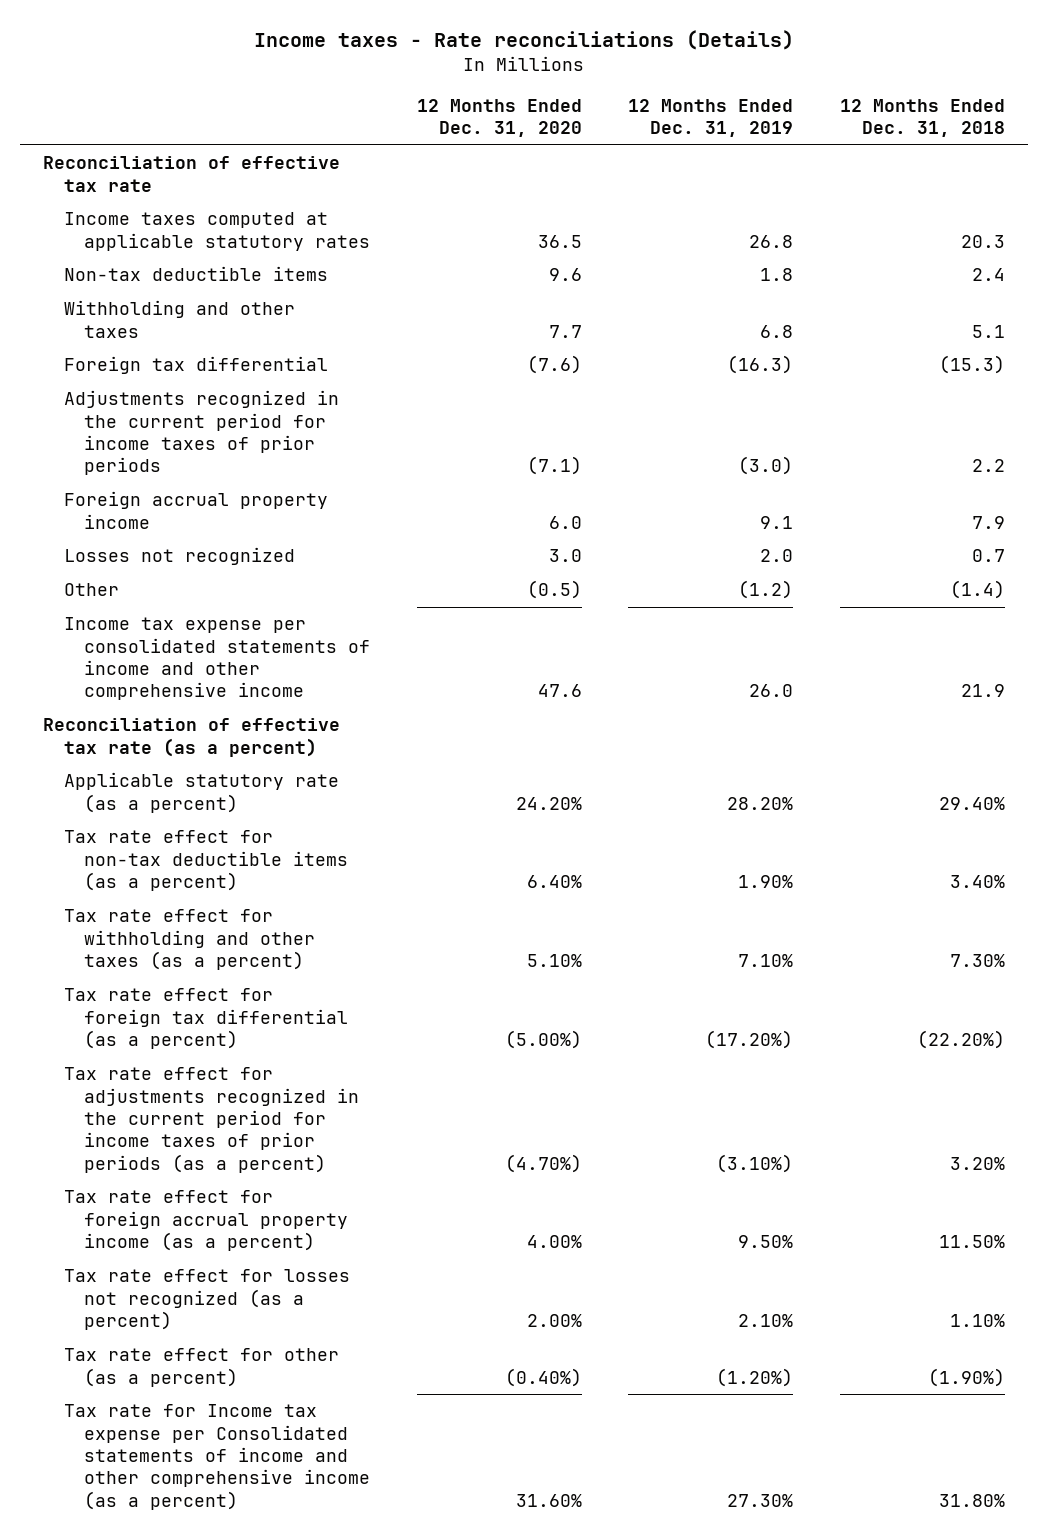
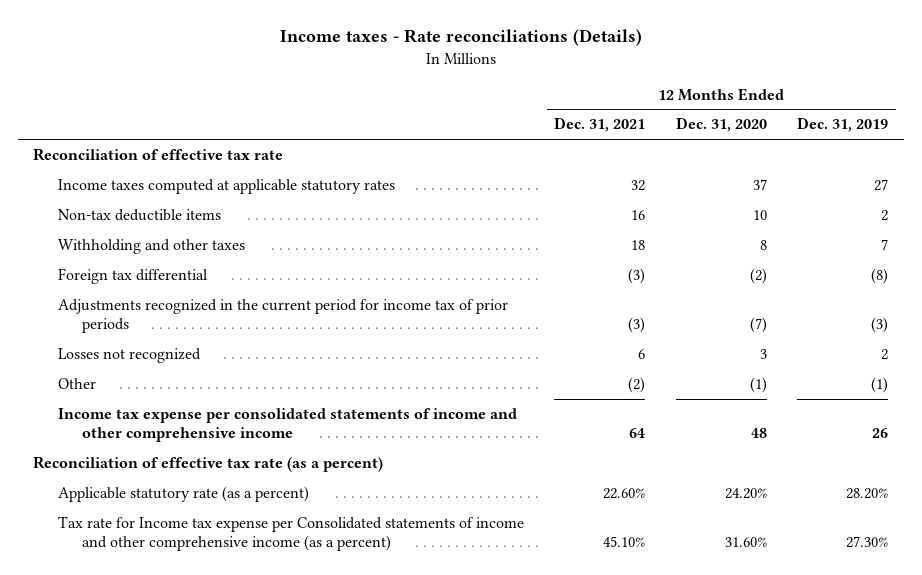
[839,98,1005,138] 12 Months Ended Dec. 31, 2018 -> none
none -> [554,117,646,133] Dec. 31, 2021
[63,491,328,529] Foreign accrual property income -> none
[537,234,582,248] 36.5 -> [752,179,767,191] 37
[749,234,794,248] 26.8 -> [874,179,889,192] 27
[548,268,582,282] 9.6 -> [752,210,767,221] 10
[760,268,794,282] 1.8 -> [881,210,889,222] 2
[548,324,582,338] 7.7 -> [759,240,767,251] 8
[760,324,794,338] 6.8 -> [881,239,889,251] 7
[526,355,582,375] (7.6) -> [749,268,767,285] (2)
[727,355,794,375] (16.3) -> [871,268,889,285] (8)
[63,390,339,476] Adjustments recognized in the current period for income taxes of prior periods -> [57,299,508,333] Adjustments recognized in the current period for income tax of prior periods
[526,456,582,476] (7.1) -> [749,316,767,333] (7)
[738,456,794,476] (3.0) -> [871,316,889,333] (3)
[548,549,582,563] 3.0 -> [759,349,767,360] 3
[760,549,794,563] 2.0 -> [881,349,889,361] 2
[526,580,582,600] (0.5) -> [749,377,767,394] (1)
[738,580,794,600] (1.2) -> [871,377,889,394] (1)
[537,684,582,698] 47.6 -> [750,427,767,438] 48
[749,684,794,698] 26.0 -> [872,427,889,438] 26
[63,830,349,892] Tax rate effect for non-tax deductible items (as a percent) -> none
[63,909,316,971] Tax rate effect for withholding and other taxes (as a percent) -> none
[63,988,349,1050] Tax rate effect for foreign tax differential (as a percent) -> none
[63,1067,360,1173] Tax rate effect for adjustments recognized in the current period for income taxes of prior periods (as a percent) -> none
[63,1190,349,1252] Tax rate effect for foreign accrual property income (as a percent) -> none
[63,1269,350,1331] Tax rate effect for losses not recognized (as a percent) -> none
[63,1348,339,1387] Tax rate effect for other (as a percent) -> none

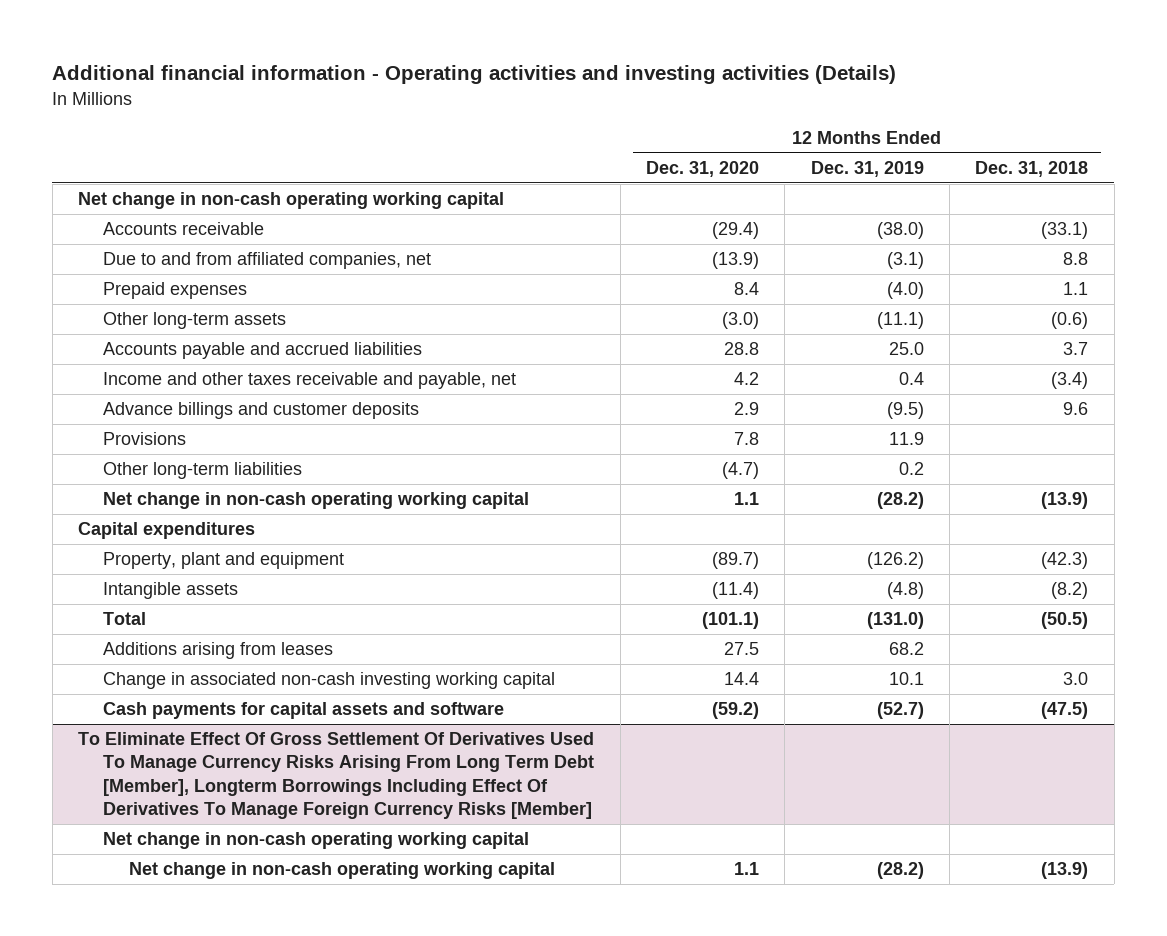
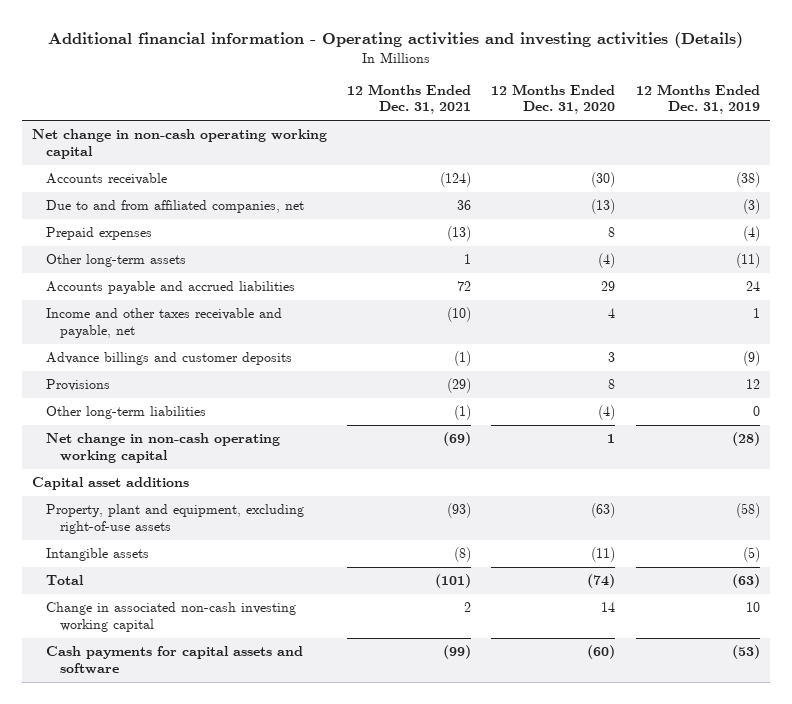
[975,160,1089,177] Dec. 31, 2018 -> none
none -> [347,83,472,115] 12 Months Ended Dec. 31, 2021
[103,642,334,660] Additions arising from leases -> none
[78,732,595,819] To Eliminate Effect Of Gross Settlement Of Derivatives Used To Manage Currency Risks Arising From Long Term Debt [Member], Longterm Borrowings Including Effect Of Derivatives To Manage Foreign Currency Risks [Member] -> none
[103,832,530,850] Net change in non-cash operating working capital -> none
[128,862,555,880] Net change in non-cash operating working capital -> none
[712,222,760,240] (29.4) -> [591,172,616,188] (30)
[876,222,924,240] (38.0) -> [735,172,760,188] (38)
[712,252,760,270] (13.9) -> [591,199,616,215] (13)
[886,252,924,270] (3.1) -> [742,199,760,215] (3)
[734,282,760,296] 8.4 -> [608,227,616,238] 8
[886,282,924,300] (4.0) -> [742,226,760,242] (4)
[722,312,760,330] (3.0) -> [598,253,616,269] (4)
[876,312,924,330] (11.1) -> [735,253,760,269] (11)
[724,342,760,356] 28.8 -> [601,281,616,292] 29
[888,342,924,356] 25.0 -> [745,281,760,292] 24
[734,372,760,386] 4.2 -> [608,308,616,319] 4
[898,372,924,386] 0.4 -> [752,308,760,319] 1
[734,402,760,416] 2.9 -> [608,352,616,363] 3
[886,402,924,420] (9.5) -> [742,351,760,367] (9)
[734,432,760,446] 7.8 -> [608,379,616,390] 8
[888,432,924,446] 11.9 -> [745,379,760,390] 12
[722,462,760,480] (4.7) -> [598,405,616,421] (4)
[898,462,924,476] 0.2 -> [752,406,760,417] 0
[734,492,760,506] 1.1 -> [607,434,616,444] 1
[876,492,924,510] (28.2) -> [731,432,760,447] (28)
[78,522,256,540] Capital expenditures -> [31,477,189,491] Capital asset additions
[103,552,345,570] Property, plant and equipment -> [46,504,305,534] Property, plant and equipment, excluding right-of-use assets
[712,552,760,570] (89.7) -> [591,503,616,519] (63)
[866,552,924,570] (126.2) -> [735,503,760,519] (58)
[712,582,760,600] (11.4) -> [591,547,616,563] (11)
[886,582,924,600] (4.8) -> [742,547,760,563] (5)
[702,612,760,630] (101.1) -> [587,574,616,589] (74)
[866,612,924,630] (131.0) -> [731,574,760,589] (63)
[724,672,760,686] 14.4 -> [601,602,616,613] 14
[888,672,924,686] 10.1 -> [745,602,760,613] 10
[712,702,760,720] (59.2) -> [587,645,616,660] (60)
[876,702,924,720] (52.7) -> [731,645,760,660] (53)

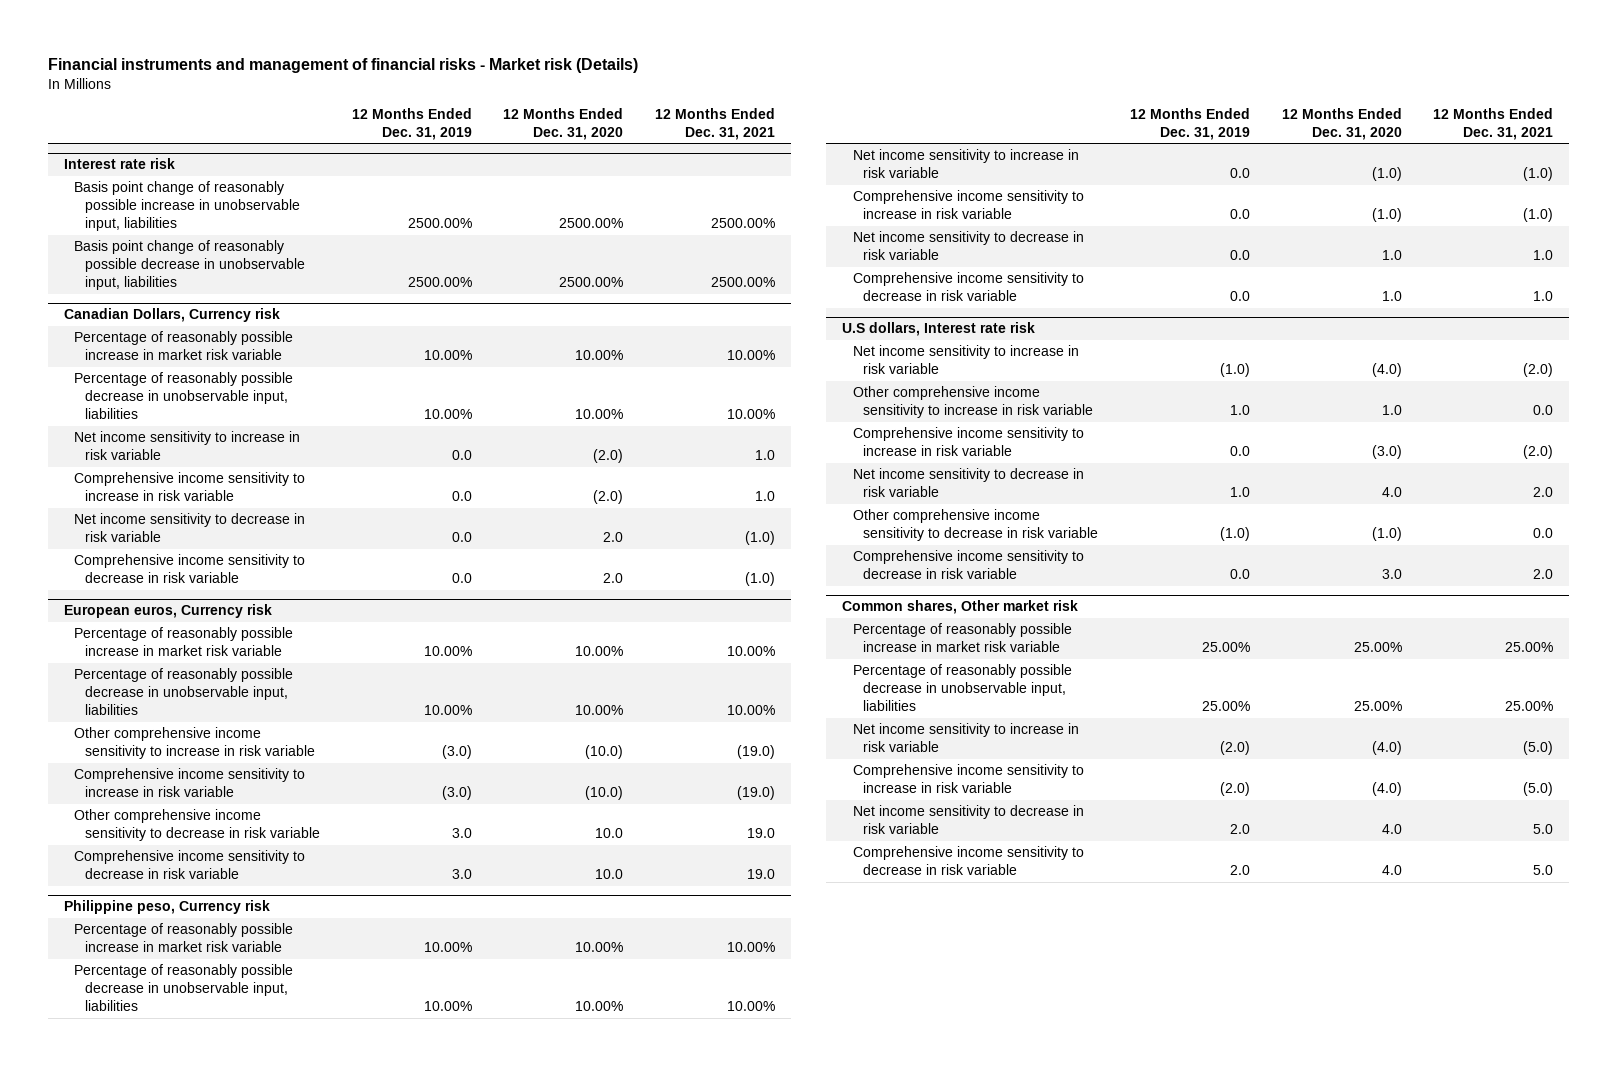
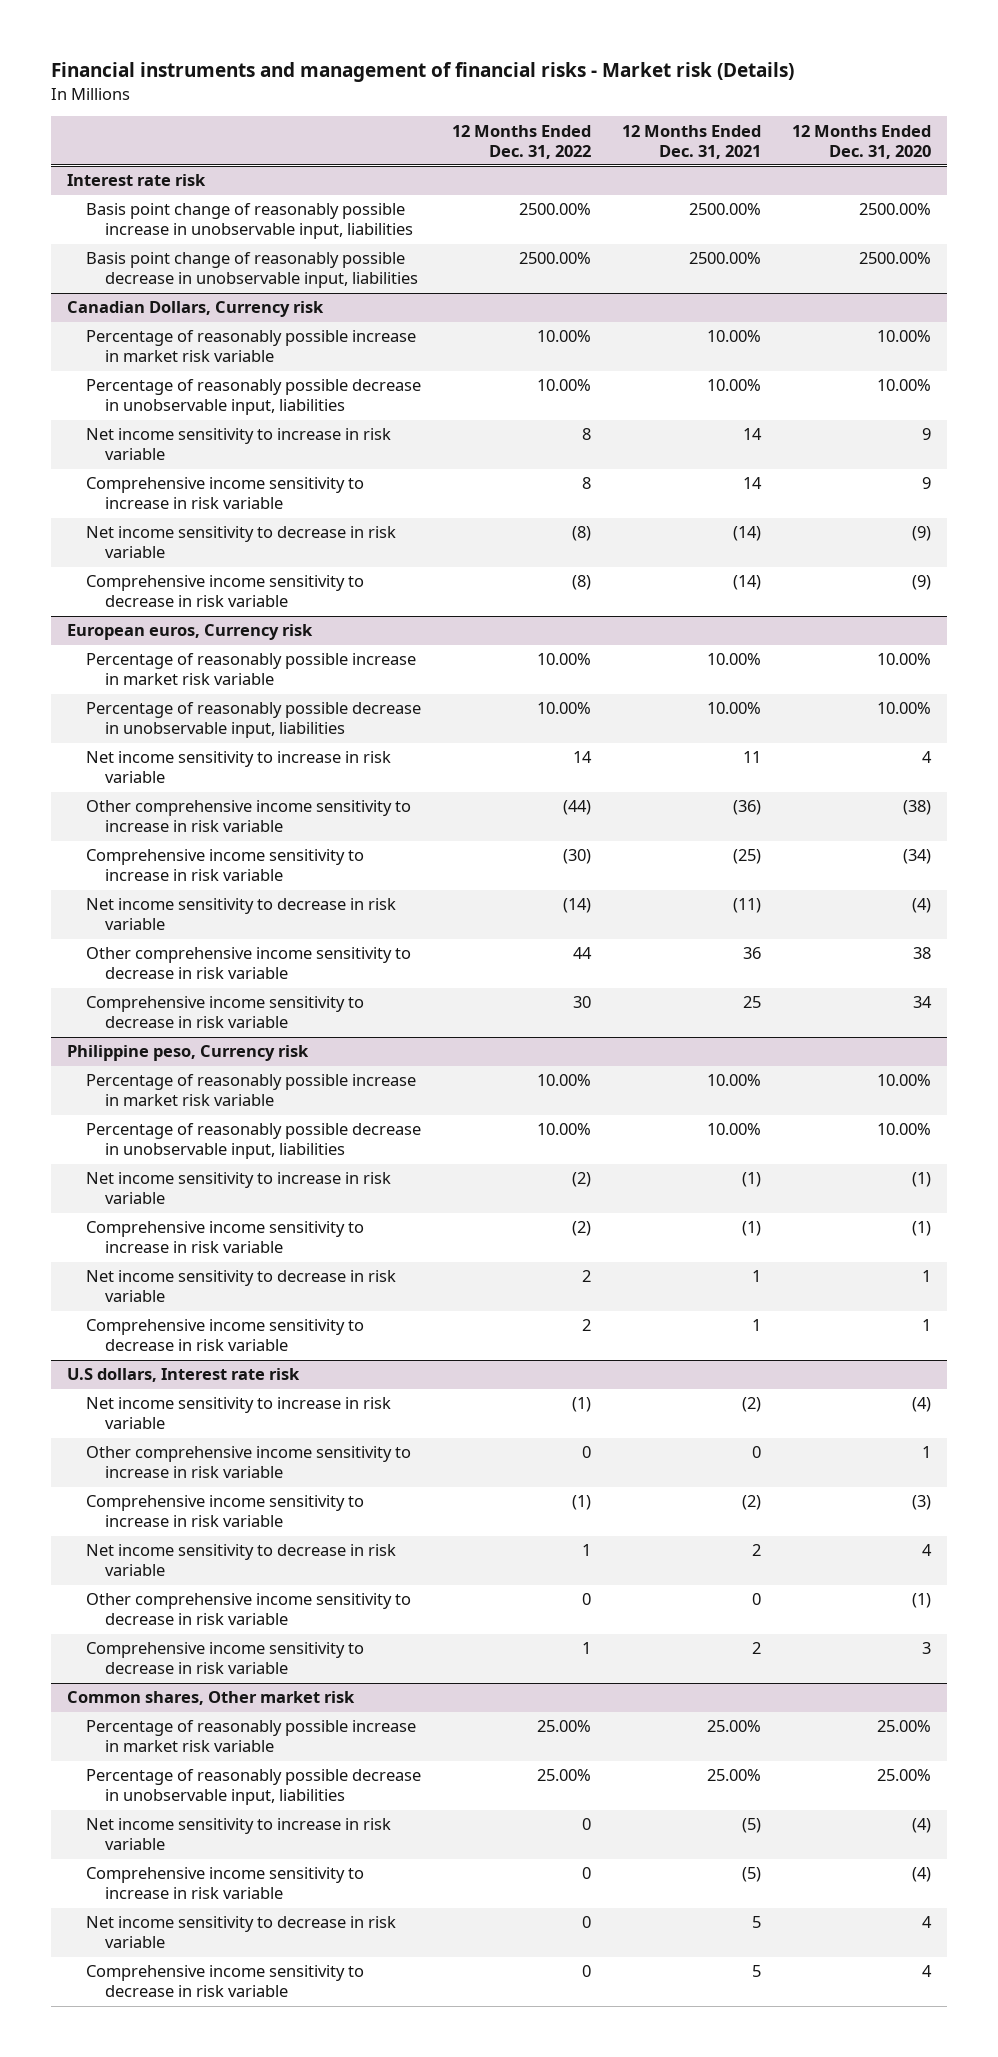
[351,107,472,140] 12 Months Ended Dec. 31, 2019 -> none
none -> [451,124,591,159] 12 Months Ended Dec. 31, 2022
[593,449,624,464] (2.0) -> [922,428,932,441] 9
[755,450,776,461] 1.0 -> [743,428,763,441] 14
[593,490,624,505] (2.0) -> [922,477,932,490] 9
[755,491,776,502] 1.0 -> [743,477,763,490] 14
[603,532,624,543] 2.0 -> [912,526,932,542] (9)
[745,531,776,546] (1.0) -> [733,526,762,542] (14)
[603,573,624,584] 2.0 -> [912,575,932,591] (9)
[745,572,776,587] (1.0) -> [733,575,762,591] (14)
none -> [85,751,391,784] Net income sensitivity to increase in risk variable
[585,745,624,760] (10.0) -> [903,800,932,816] (38)
[737,745,776,760] (19.0) -> [733,800,762,816] (36)
[585,786,624,801] (10.0) -> [903,849,932,865] (34)
[737,786,776,801] (19.0) -> [733,849,762,865] (25)
none -> [85,898,396,931] Net income sensitivity to decrease in risk variable
[595,828,624,839] 10.0 -> [913,947,932,960] 38
[747,828,776,839] 19.0 -> [743,947,762,960] 36
[595,869,624,880] 10.0 -> [913,996,933,1009] 34
[747,869,776,880] 19.0 -> [743,996,762,1009] 25
[1371,167,1402,182] (1.0) -> [912,1172,932,1188] (1)
[1523,167,1554,182] (1.0) -> [742,1172,762,1188] (1)
[1371,208,1402,223] (1.0) -> [912,1221,932,1237] (1)
[1523,208,1554,223] (1.0) -> [742,1221,762,1237] (1)
[1381,250,1402,261] 1.0 -> [922,1270,932,1283] 1
[1533,250,1554,261] 1.0 -> [752,1270,762,1283] 1
[1381,291,1402,302] 1.0 -> [922,1319,932,1332] 1
[1533,291,1554,302] 1.0 -> [752,1319,762,1332] 1
[1371,363,1402,378] (4.0) -> [912,1397,932,1413] (4)
[1523,363,1554,378] (2.0) -> [742,1397,762,1413] (2)
[1381,405,1402,416] 1.0 -> [922,1446,932,1459] 1
[1533,405,1554,416] 0.0 -> [752,1446,762,1459] 0
[1371,445,1402,460] (3.0) -> [912,1495,932,1511] (3)
[1523,445,1554,460] (2.0) -> [742,1495,762,1511] (2)
[1381,487,1402,498] 4.0 -> [922,1544,933,1557] 4
[1533,487,1554,498] 2.0 -> [752,1544,762,1557] 2
[1371,527,1402,542] (1.0) -> [912,1593,932,1609] (1)
[1533,528,1554,539] 0.0 -> [752,1593,762,1606] 0
[1381,569,1402,580] 3.0 -> [922,1642,932,1655] 3
[1533,569,1554,580] 2.0 -> [752,1642,762,1655] 2
[1371,741,1402,756] (4.0) -> [912,1818,932,1834] (4)
[1523,741,1554,756] (5.0) -> [742,1818,762,1834] (5)
[1371,782,1402,797] (4.0) -> [912,1867,932,1883] (4)
[1523,782,1554,797] (5.0) -> [742,1867,762,1883] (5)
[1381,824,1402,835] 4.0 -> [922,1916,933,1929] 4
[1533,824,1554,835] 5.0 -> [752,1916,762,1929] 5
[1381,865,1402,876] 4.0 -> [922,1965,933,1978] 4
[1533,865,1554,876] 5.0 -> [752,1965,762,1978] 5

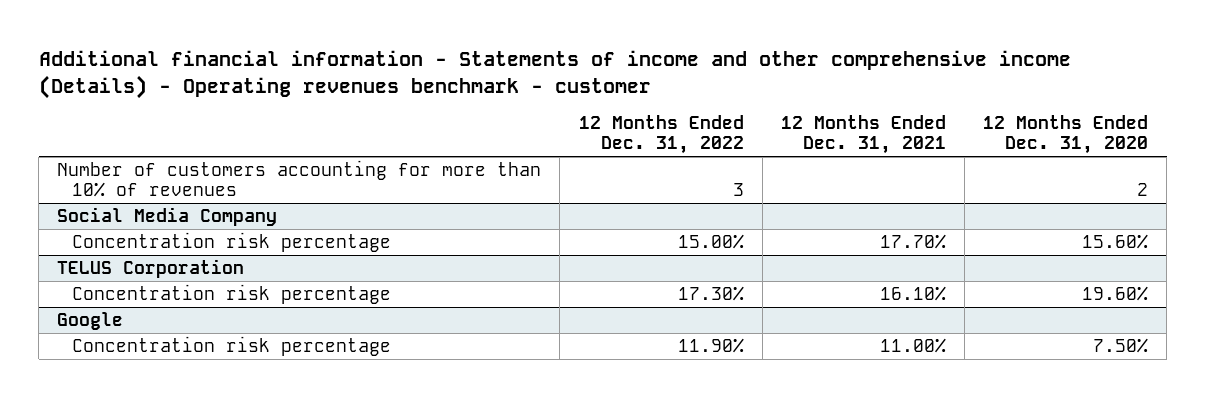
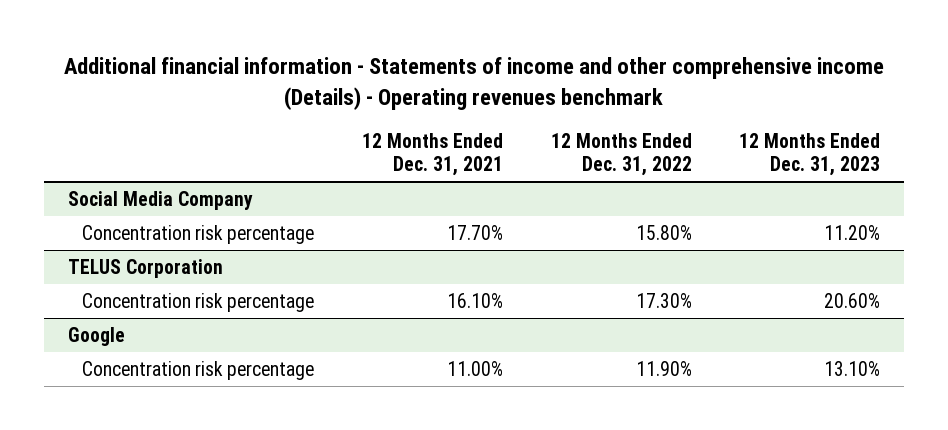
[38,49,1071,99] Additional financial information - Statements of income and other comprehensive income (Details) - Operating revenues benchmark - customer -> [64,57,885,110] Additional financial information - Statements of income and other comprehensive income (Details) - Operating revenues benchmark
[983,114,1149,155] 12 Months Ended Dec. 31, 2020 -> none
none -> [739,133,881,177] 12 Months Ended Dec. 31, 2023
[57,160,542,198] Number of customers accounting for more than 10% of revenues -> none
[677,234,744,250] 15.00% -> [635,225,692,241] 15.80%

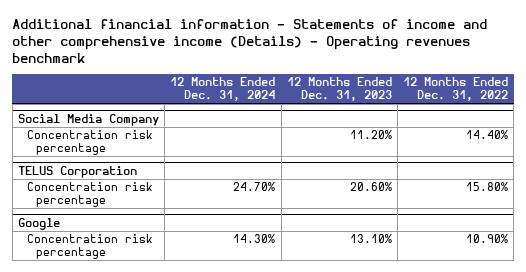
[361,133,503,177] 12 Months Ended Dec. 31, 2021 -> none
none -> [170,76,276,102] 12 Months Ended Dec. 31, 2024
[635,225,692,241] 15.80% -> [466,130,509,140] 14.40%
[635,293,692,309] 17.30% -> [466,182,509,192] 15.80%
[635,361,692,377] 11.90% -> [466,234,509,244] 10.90%

